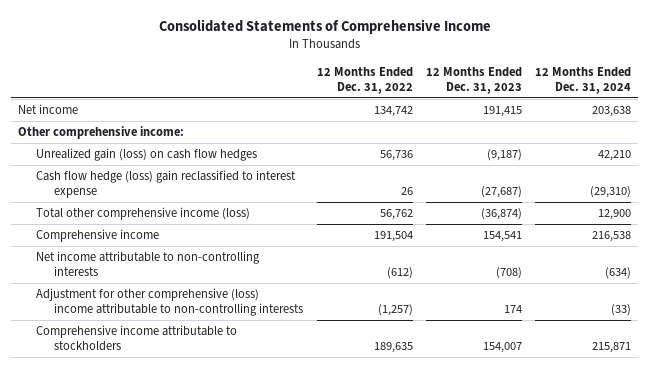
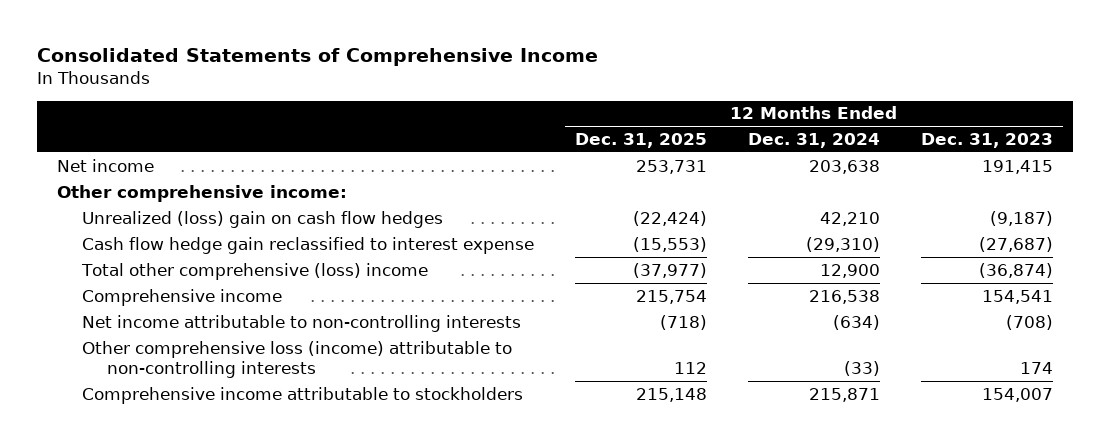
[316,66,413,94] 12 Months Ended Dec. 31, 2022 -> none
none -> [575,132,708,148] Dec. 31, 2025
[36,148,258,162] Unrealized gain (loss) on cash flow hedges -> [82,210,444,228] Unrealized (loss) gain on cash flow hedges
[36,170,297,199] Cash flow hedge (loss) gain reclassified to interest expense -> [82,236,535,254] Cash flow hedge gain reclassified to interest expense
[36,207,251,221] Total other comprehensive income (loss) -> [81,262,429,280] Total other comprehensive (loss) income
[36,288,304,317] Adjustment for other comprehensive (loss) income attributable to non-controlling interests -> [82,340,513,378] Other comprehensive loss (income) attributable to non-controlling interests

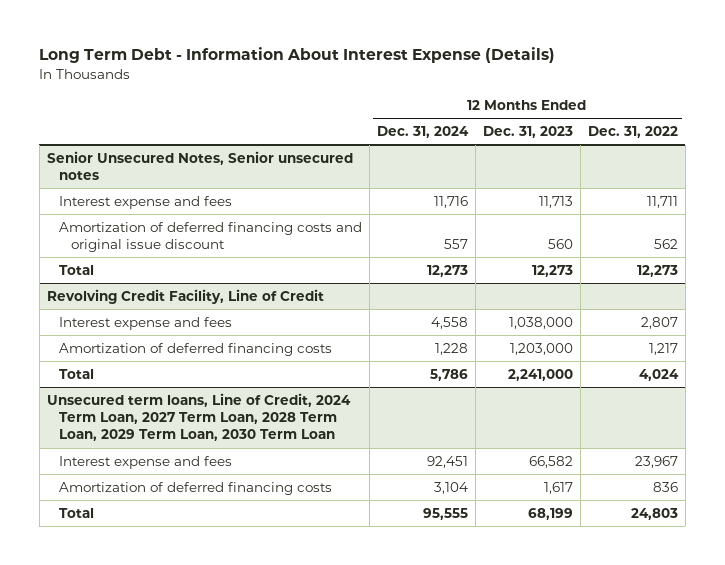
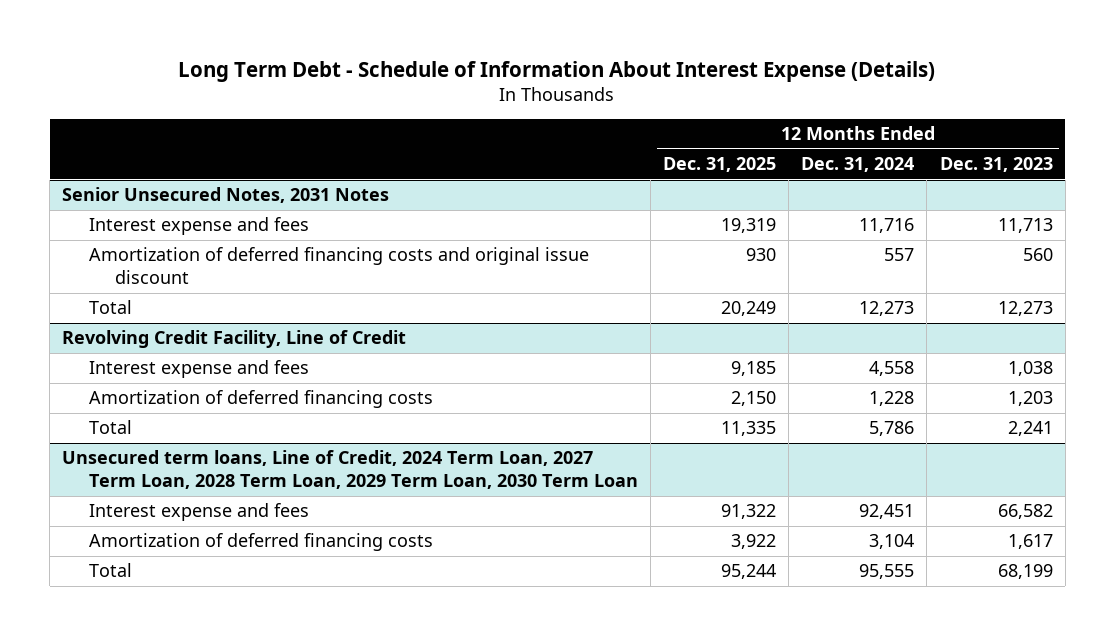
[39,47,556,64] Long Term Debt - Information About Interest Expense (Details) -> [178,61,936,83] Long Term Debt - Schedule of Information About Interest Expense (Details)
[587,126,678,139] Dec. 31, 2022 -> none
none -> [662,157,776,173] Dec. 31, 2025
[46,150,353,181] Senior Unsecured Notes, Senior unsecured notes -> [62,187,390,204] Senior Unsecured Notes, 2031 Notes
[508,316,573,329] 1,038,000 -> [1007,361,1053,377] 1,038
[509,342,573,355] 1,203,000 -> [1007,391,1053,407] 1,203
[507,368,573,381] 2,241,000 -> [1007,421,1053,437] 2,241

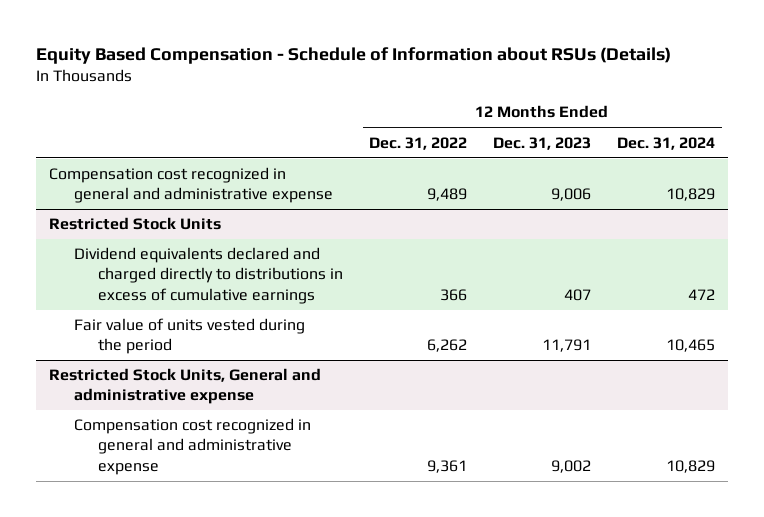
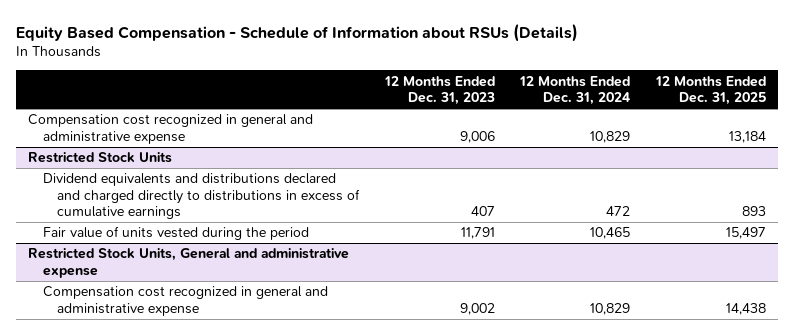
[369,136,468,150] Dec. 31, 2022 -> none
none -> [654,75,766,106] 12 Months Ended Dec. 31, 2025
[73,247,344,304] Dividend equivalents declared and charged directly to distributions in excess of cumulative earnings -> [42,173,361,220] Dividend equivalents and distributions declared and charged directly to distributions in excess of cumulative earnings

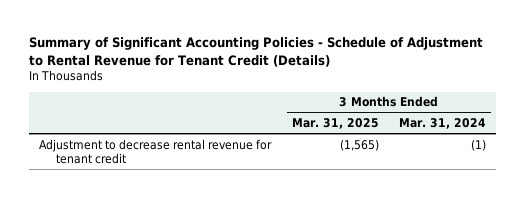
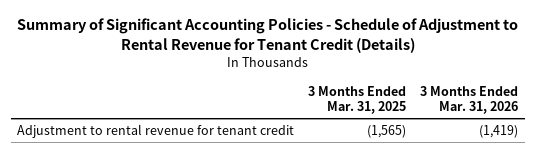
[398,118,486,130] Mar. 31, 2024 -> none
none -> [419,85,518,115] 3 Months Ended Mar. 31, 2026
[39,138,273,164] Adjustment to decrease rental revenue for tenant credit -> [17,124,295,139] Adjustment to rental revenue for tenant credit

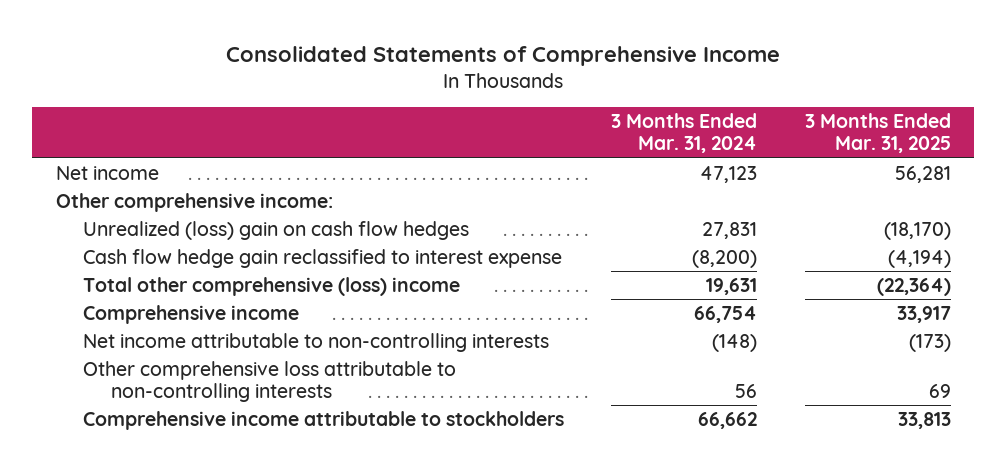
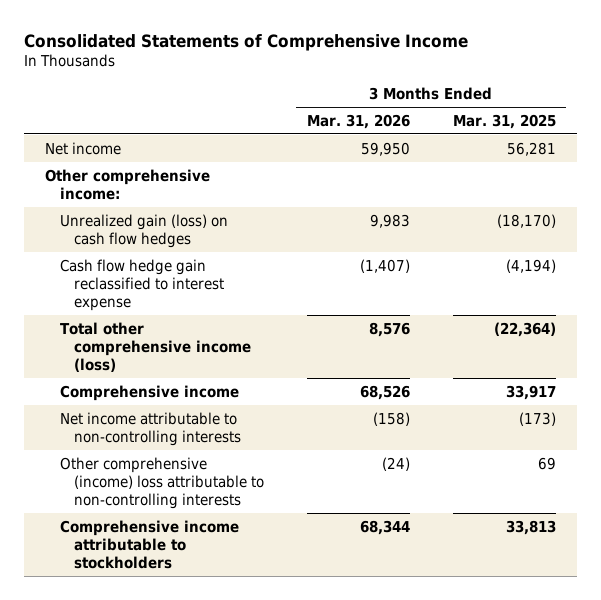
[611,113,758,154] 3 Months Ended Mar. 31, 2024 -> none
none -> [306,114,410,130] Mar. 31, 2026
[83,220,470,240] Unrealized (loss) gain on cash flow hedges -> [59,213,228,248] Unrealized gain (loss) on cash flow hedges
[83,276,461,296] Total other comprehensive (loss) income -> [59,321,252,372] Total other comprehensive income (loss)
[83,360,457,403] Other comprehensive loss attributable to non-controlling interests -> [59,456,265,509] Other comprehensive (income) loss attributable to non-controlling interests

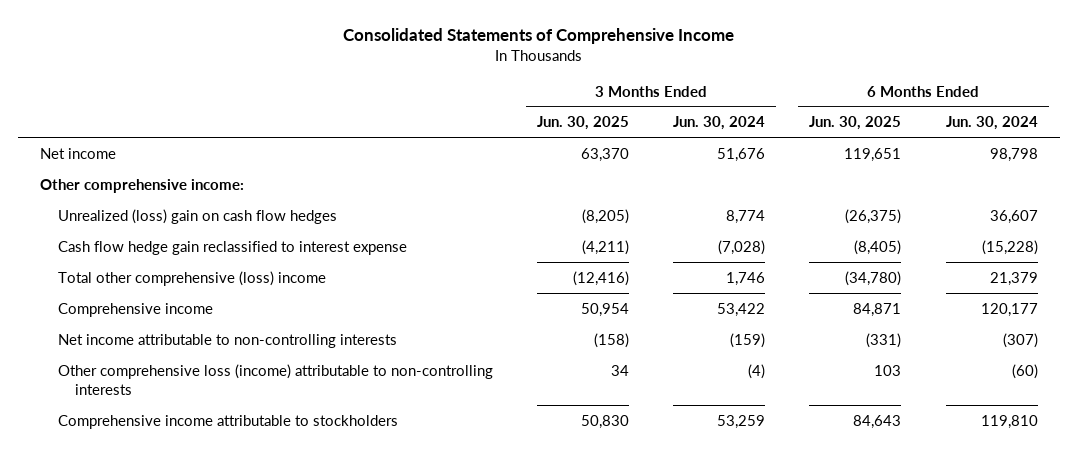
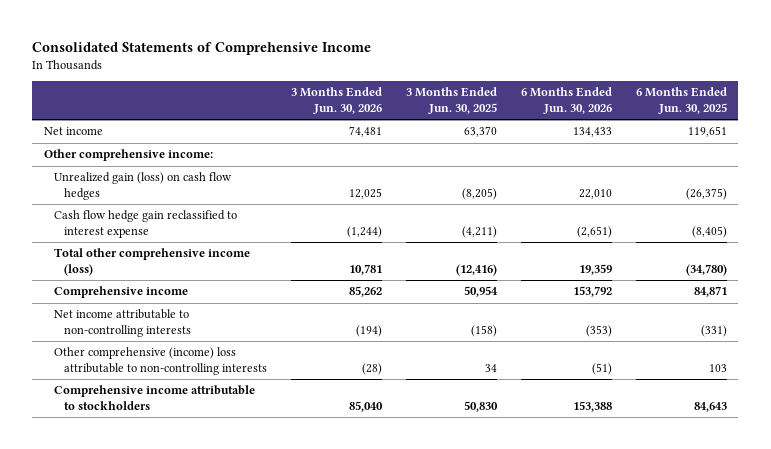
[673,116,766,131] Jun. 30, 2024 -> none
[945,116,1038,131] Jun. 30, 2024 -> none
none -> [291,87,383,115] 3 Months Ended Jun. 30, 2026
none -> [520,87,612,115] 6 Months Ended Jun. 30, 2026
[57,208,337,224] Unrealized (loss) gain on cash flow hedges -> [54,172,233,201] Unrealized gain (loss) on cash flow hedges
[57,270,326,286] Total other comprehensive (loss) income -> [54,248,251,277] Total other comprehensive income (loss)
[57,363,493,395] Other comprehensive loss (income) attributable to non-controlling interests -> [54,347,268,376] Other comprehensive (income) loss attributable to non-controlling interests

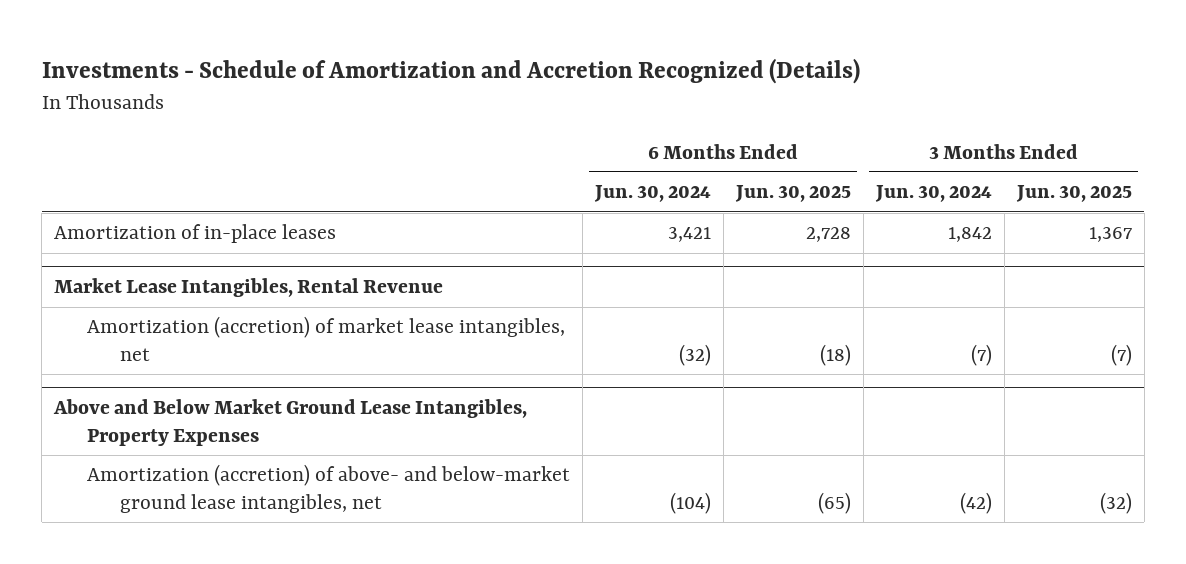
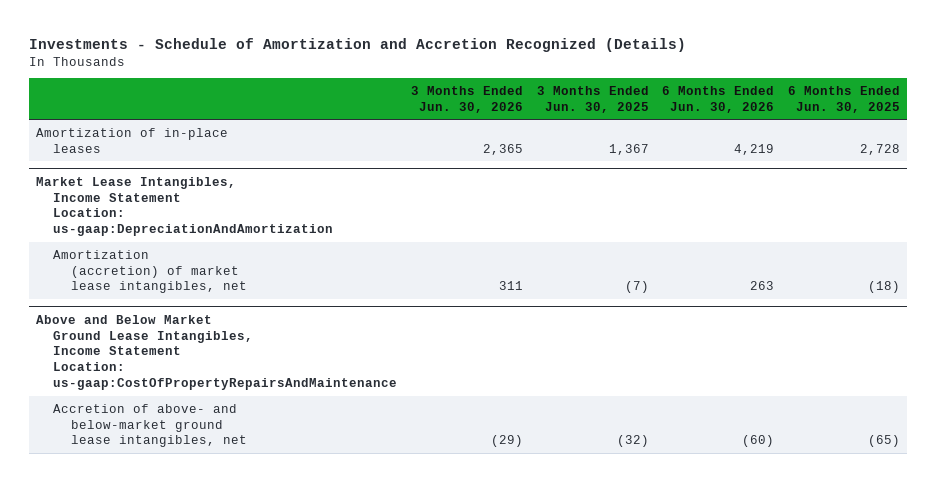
[593,185,711,203] Jun. 30, 2024 -> none
[874,185,992,203] Jun. 30, 2024 -> none
none -> [411,86,524,113] 3 Months Ended Jun. 30, 2026
none -> [662,86,775,113] 6 Months Ended Jun. 30, 2026
[54,278,444,298] Market Lease Intangibles, Rental Revenue -> none
none -> [36,176,334,237] Market Lease Intangibles, Income Statement Location: us-gaap:DepreciationAndAmortization
[53,399,528,447] Above and Below Market Ground Lease Intangibles, Property Expenses -> none
none -> [36,314,398,391] Above and Below Market Ground Lease Intangibles, Income Statement Location: us-gaap:CostOfPropertyRepairsAndMaintenance
[86,464,570,514] Amortization (accretion) of above- and below-market ground lease intangibles, net -> [53,403,247,448] Accretion of above- and below-market ground lease intangibles, net

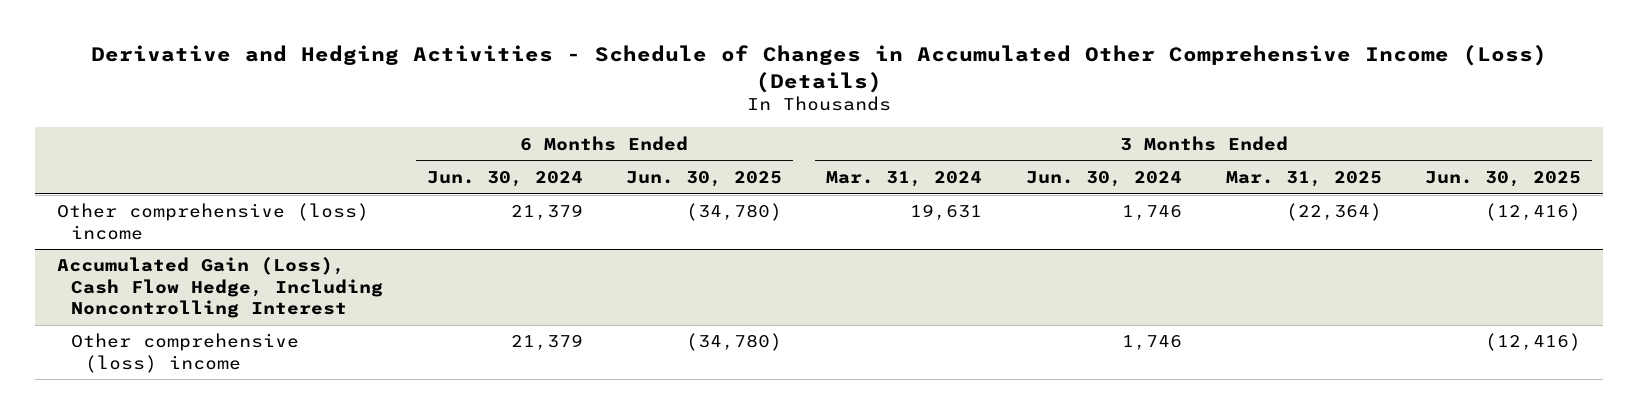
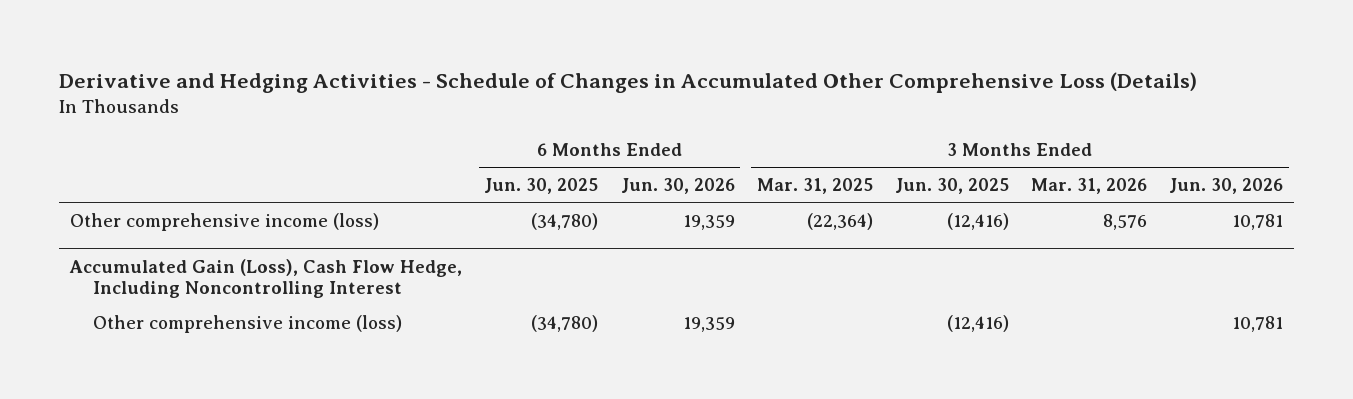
[91,45,1548,93] Derivative and Hedging Activities - Schedule of Changes in Accumulated Other Comprehensive Income (Loss) (Details) -> [59,72,1198,94] Derivative and Hedging Activities - Schedule of Changes in Accumulated Other Comprehensive Loss (Details)
[426,170,583,187] Jun. 30, 2024 -> none
[826,170,983,187] Mar. 31, 2024 -> none
[1025,170,1182,187] Jun. 30, 2024 -> none
none -> [620,178,735,195] Jun. 30, 2026
none -> [1031,178,1148,195] Mar. 31, 2026
none -> [1169,178,1284,195] Jun. 30, 2026
[56,203,369,240] Other comprehensive (loss) income -> [70,213,380,232] Other comprehensive income (loss)
[70,333,299,373] Other comprehensive (loss) income -> [93,315,403,334] Other comprehensive income (loss)

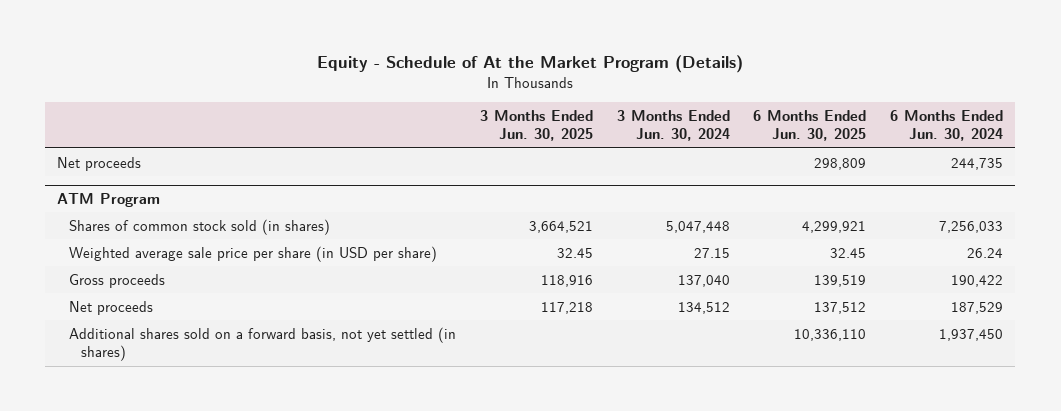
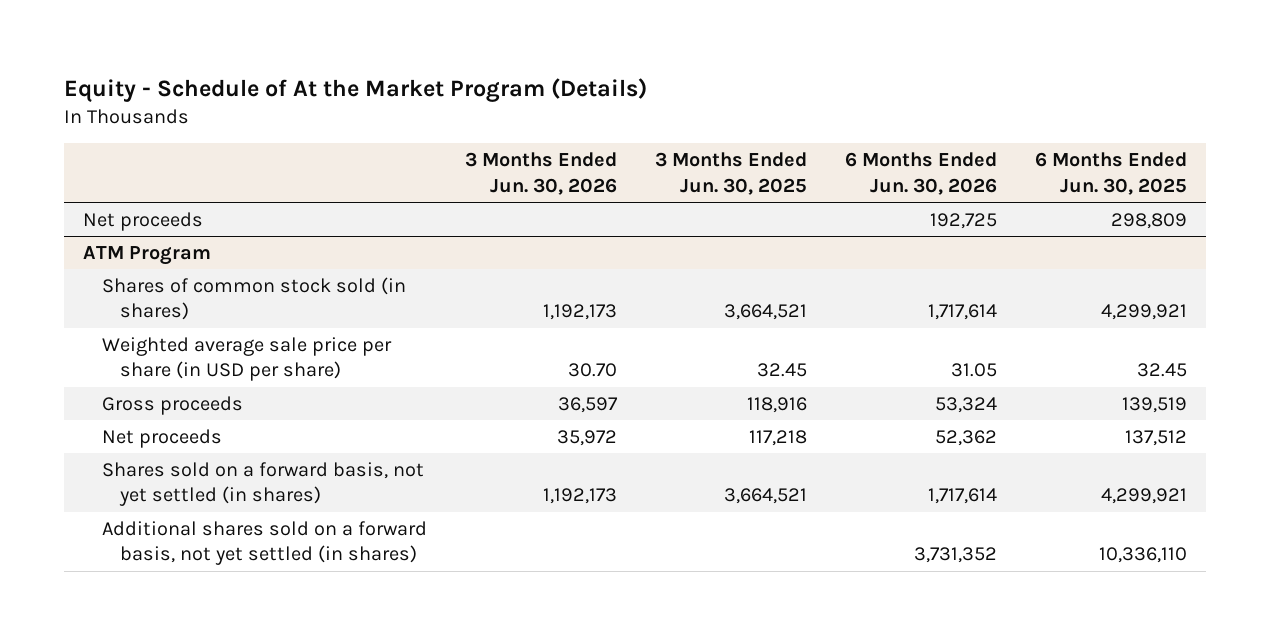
[616,109,730,141] 3 Months Ended Jun. 30, 2024 -> none
[890,109,1004,141] 6 Months Ended Jun. 30, 2024 -> none
none -> [464,152,617,195] 3 Months Ended Jun. 30, 2026
none -> [844,152,997,195] 6 Months Ended Jun. 30, 2026
none -> [101,462,424,507] Shares sold on a forward basis, not yet settled (in shares)

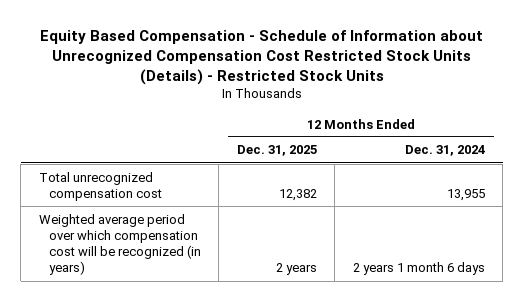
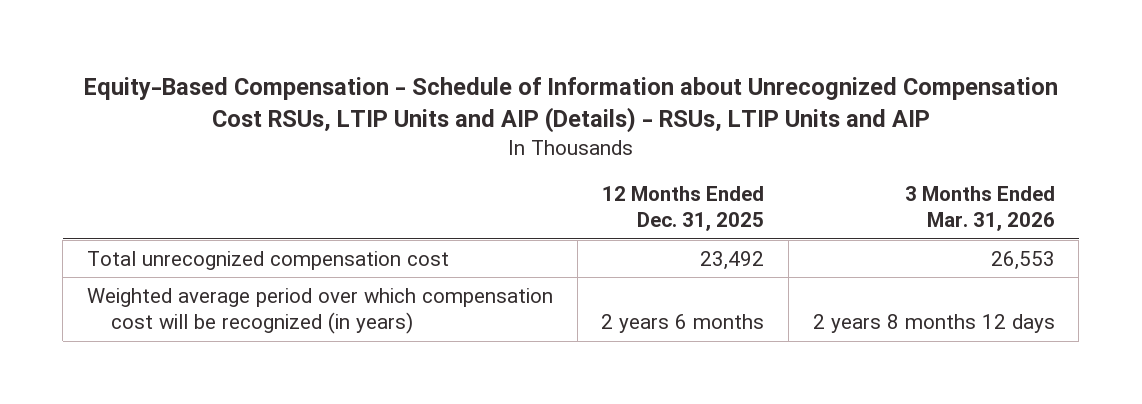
[39,29,483,85] Equity Based Compensation - Schedule of Information about Unrecognized Compensation Cost Restricted Stock Units (Details) - Restricted Stock Units -> [83,76,1058,133] Equity-Based Compensation - Schedule of Information about Unrecognized Compensation Cost RSUs, LTIP Units and AIP (Details) - RSUs, LTIP Units and AIP
[404,145,485,157] Dec. 31, 2024 -> none
none -> [904,186,1055,232] 3 Months Ended Mar. 31, 2026
[278,188,317,201] 12,382 -> [700,250,765,270] 23,492
[275,263,317,276] 2 years -> [601,314,765,334] 2 years 6 months

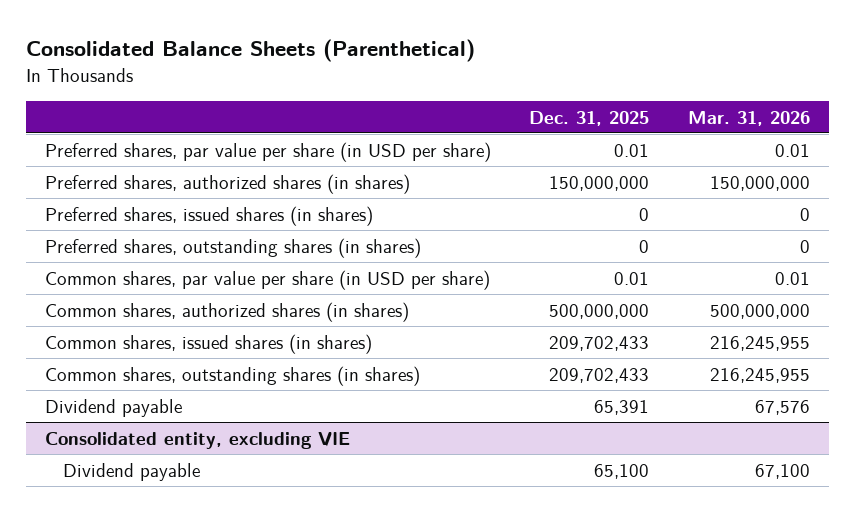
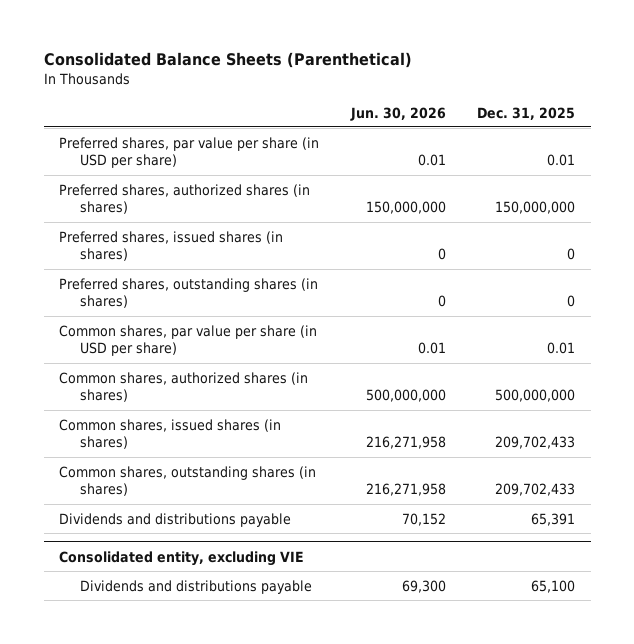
[687,110,810,126] Mar. 31, 2026 -> none
none -> [349,106,446,121] Jun. 30, 2026
[45,398,183,417] Dividend payable -> [59,512,292,527] Dividends and distributions payable
[62,462,200,481] Dividend payable -> [80,579,313,594] Dividends and distributions payable

